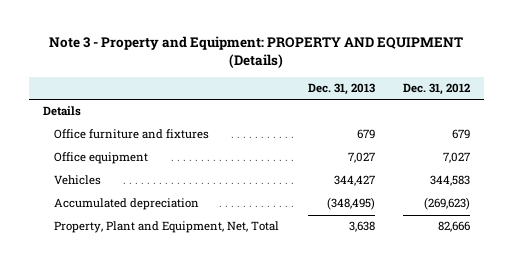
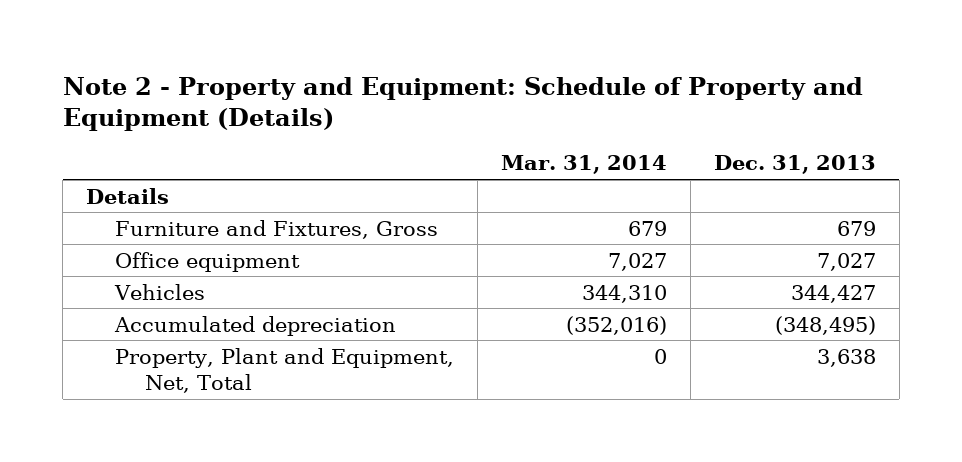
[49,35,464,69] Note 3 - Property and Equipment: PROPERTY AND EQUIPMENT (Details) -> [62,76,863,132] Note 2 - Property and Equipment: Schedule of Property and Equipment (Details)
[402,83,470,96] Dec. 31, 2012 -> none
none -> [501,155,668,175] Mar. 31, 2014
[54,129,210,140] Office furniture and fixtures -> [115,219,439,239] Furniture and Fixtures, Gross

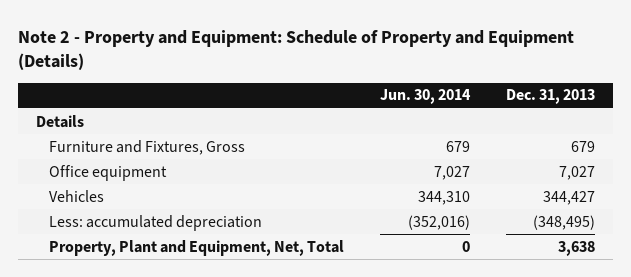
[501,155,668,175] Mar. 31, 2014 -> none
none -> [379,89,471,105] Jun. 30, 2014
[114,315,397,336] Accumulated depreciation -> [48,214,262,231] Less: accumulated depreciation

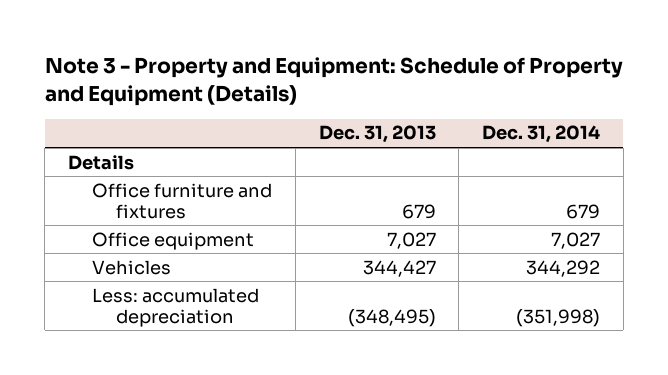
[18,29,575,71] Note 2 - Property and Equipment: Schedule of Property and Equipment (Details) -> [44,56,623,106] Note 3 - Property and Equipment: Schedule of Property and Equipment (Details)
[379,89,471,105] Jun. 30, 2014 -> none
none -> [482,125,601,144] Dec. 31, 2014
[48,139,245,155] Furniture and Fixtures, Gross -> [92,182,273,219] Office furniture and fixtures
[48,239,344,256] Property, Plant and Equipment, Net, Total -> none

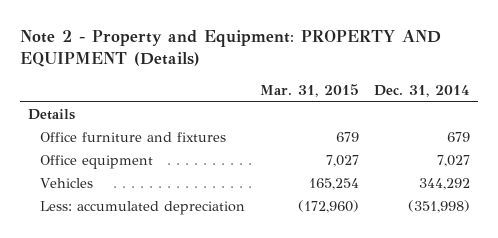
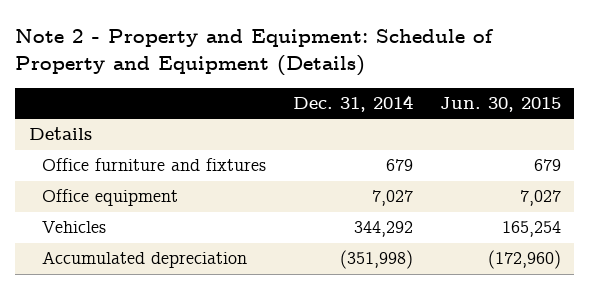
[20,30,442,68] Note 2 - Property and Equipment: PROPERTY AND EQUIPMENT (Details) -> [15,28,495,77] Note 2 - Property and Equipment: Schedule of Property and Equipment (Details)
[259,84,359,98] Mar. 31, 2015 -> none
none -> [439,96,561,112] Jun. 30, 2015
[39,201,245,216] Less: accumulated depreciation -> [41,251,247,269] Accumulated depreciation

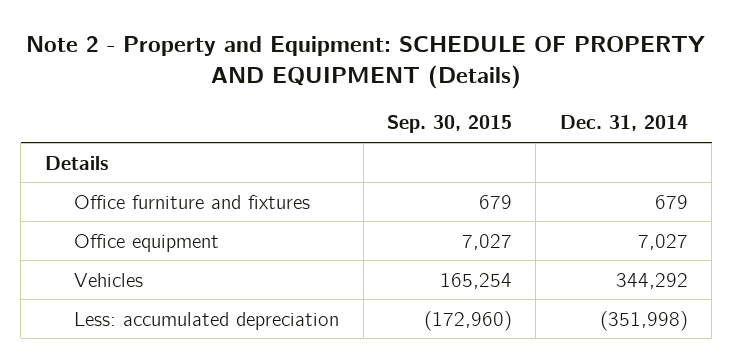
[15,28,495,77] Note 2 - Property and Equipment: Schedule of Property and Equipment (Details) -> [26,35,706,89] Note 2 - Property and Equipment: SCHEDULE OF PROPERTY AND EQUIPMENT (Details)
[439,96,561,112] Jun. 30, 2015 -> none
none -> [387,115,513,134] Sep. 30, 2015
[41,251,247,269] Accumulated depreciation -> [74,311,340,330] Less: accumulated depreciation

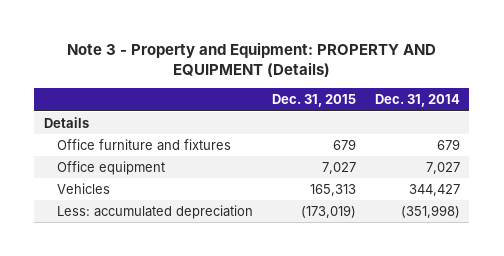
[26,35,706,89] Note 2 - Property and Equipment: SCHEDULE OF PROPERTY AND EQUIPMENT (Details) -> [66,41,436,78] Note 3 - Property and Equipment: PROPERTY AND EQUIPMENT (Details)
[387,115,513,134] Sep. 30, 2015 -> none
none -> [271,94,356,108] Dec. 31, 2015
[615,272,688,289] 344,292 -> [408,183,460,196] 344,427

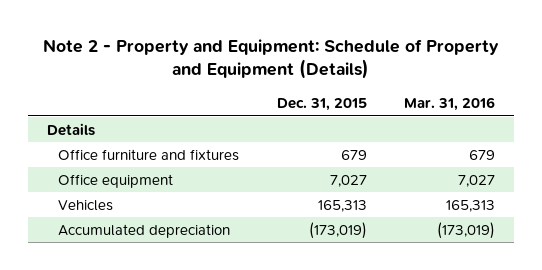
[66,41,436,78] Note 3 - Property and Equipment: PROPERTY AND EQUIPMENT (Details) -> [43,38,500,80] Note 2 - Property and Equipment: Schedule of Property and Equipment (Details)
[374,94,460,108] Dec. 31, 2014 -> none
none -> [404,97,496,112] Mar. 31, 2016
[57,204,254,219] Less: accumulated depreciation -> [58,223,231,238] Accumulated depreciation

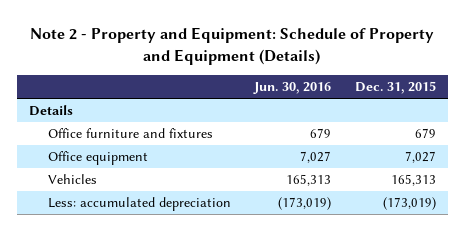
[404,97,496,112] Mar. 31, 2016 -> none
none -> [253,82,332,95] Jun. 30, 2016
[58,223,231,238] Accumulated depreciation -> [47,197,231,212] Less: accumulated depreciation

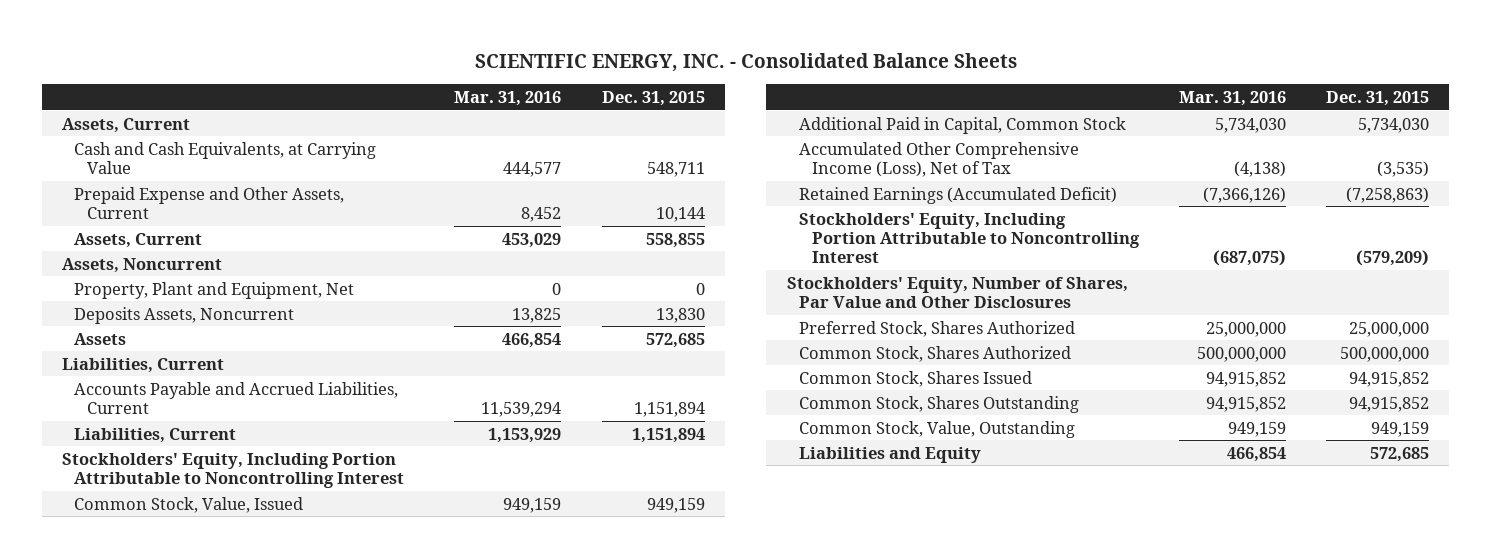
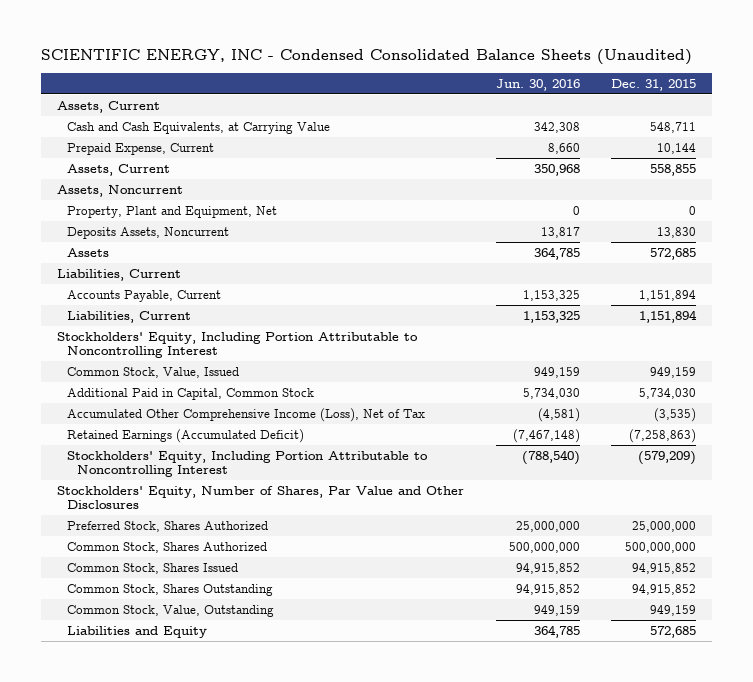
[474,52,1017,72] SCIENTIFIC ENERGY, INC. - Consolidated Balance Sheets -> [41,49,693,66] SCIENTIFIC ENERGY, INC - Condensed Consolidated Balance Sheets (Unaudited)
[454,90,562,106] Mar. 31, 2016 -> none
none -> [495,78,580,91] Jun. 30, 2016
[74,186,345,220] Prepaid Expense and Other Assets, Current -> [66,142,214,155] Prepaid Expense, Current
[74,381,399,415] Accounts Payable and Accrued Liabilities, Current -> [66,289,221,302] Accounts Payable, Current

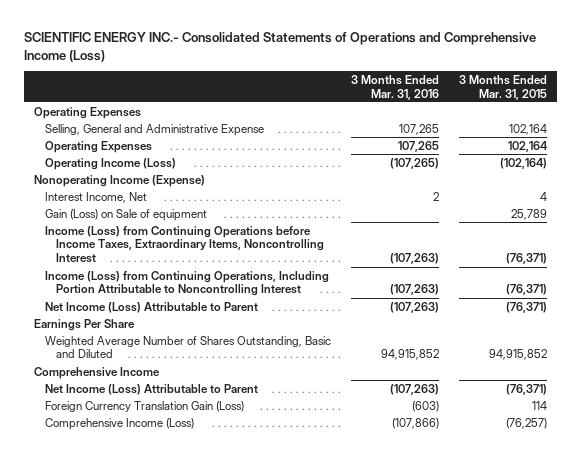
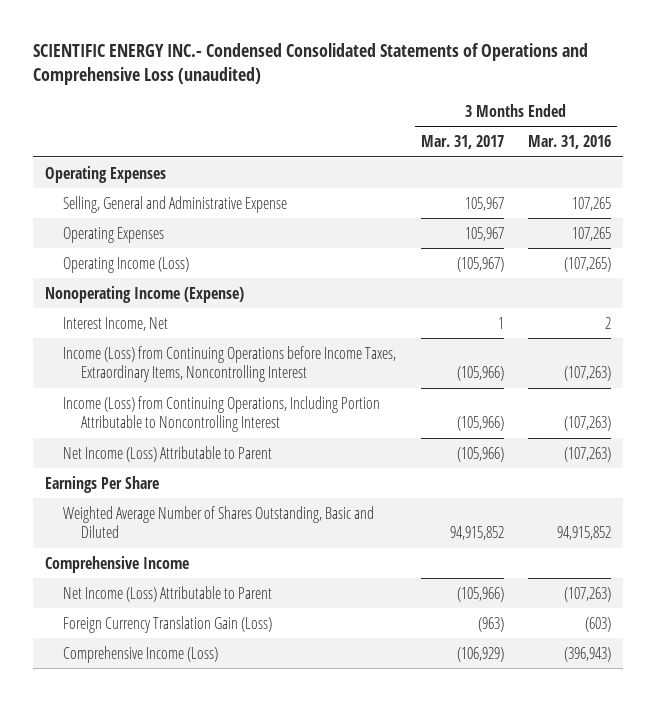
[24,31,537,62] SCIENTIFIC ENERGY INC.- Consolidated Statements of Operations and Comprehensive Income (Loss) -> [32,42,588,85] SCIENTIFIC ENERGY INC.- Condensed Consolidated Statements of Operations and Comprehensive Loss (unaudited)
[458,74,547,100] 3 Months Ended Mar. 31, 2015 -> none
none -> [420,135,504,150] Mar. 31, 2017
[45,208,208,221] Gain (Loss) on Sale of equipment -> none
[392,417,440,429] (107,866) -> [564,646,612,662] (396,943)

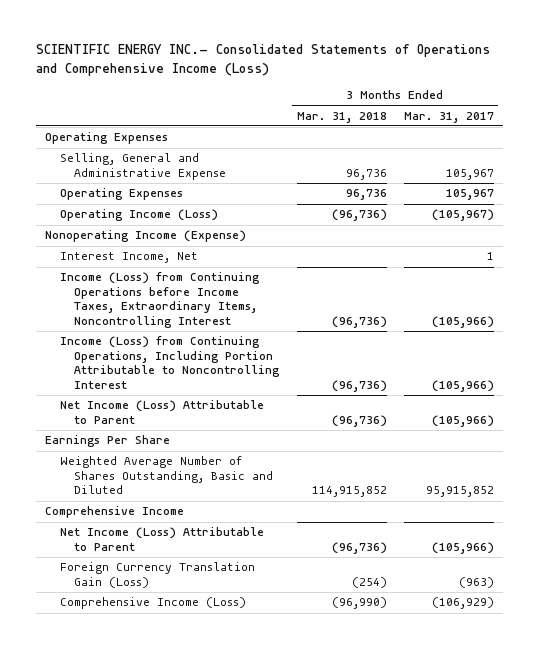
[32,42,588,85] SCIENTIFIC ENERGY INC.- Condensed Consolidated Statements of Operations and Comprehensive Loss (unaudited) -> [36,44,491,76] SCIENTIFIC ENERGY INC.- Consolidated Statements of Operations and Comprehensive Income (Loss)
[528,135,612,150] Mar. 31, 2016 -> none
none -> [296,111,387,123] Mar. 31, 2018
[449,526,504,541] 94,915,852 -> [425,486,494,498] 95,915,852

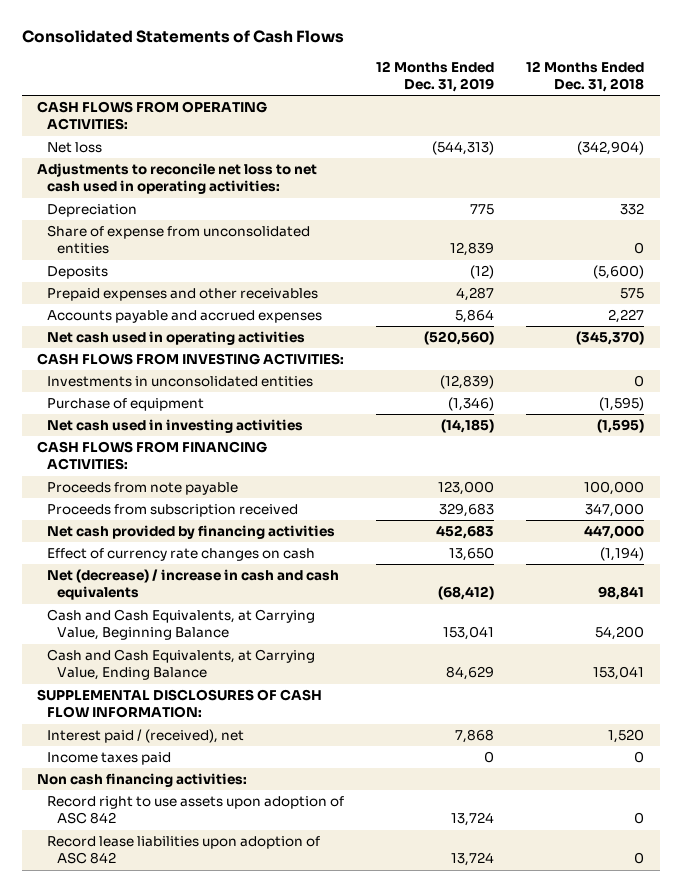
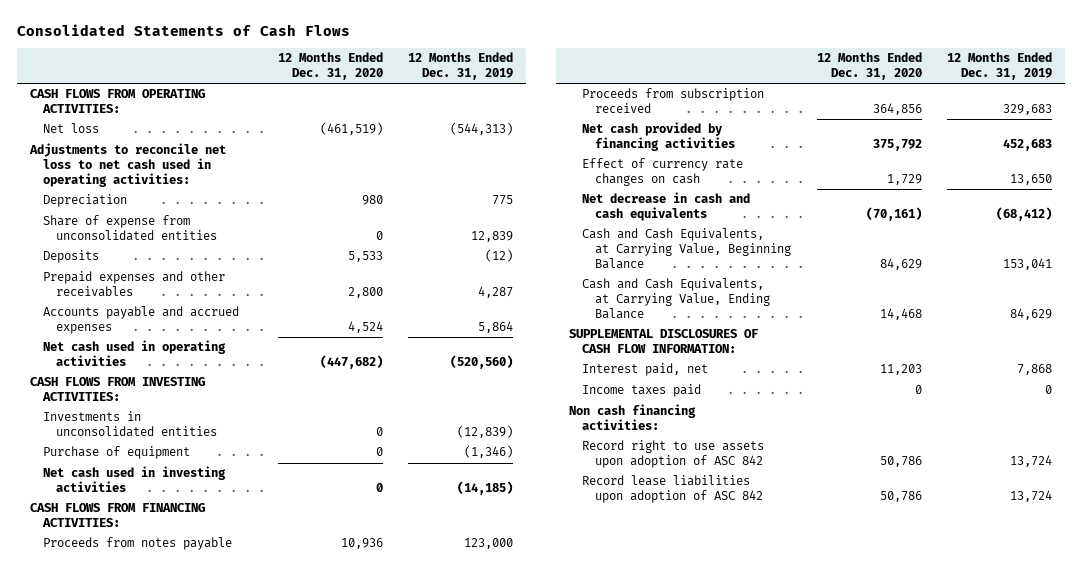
[526,60,645,92] 12 Months Ended Dec. 31, 2018 -> none
none -> [277,52,383,81] 12 Months Ended Dec. 31, 2020
[47,482,239,496] Proceeds from note payable -> [43,537,233,551] Proceeds from notes payable
[47,569,340,601] Net (decrease) / increase in cash and cash equivalents -> [582,192,751,222] Net decrease in cash and cash equivalents
[47,729,245,744] Interest paid / (received), net -> [582,363,709,377] Interest paid, net

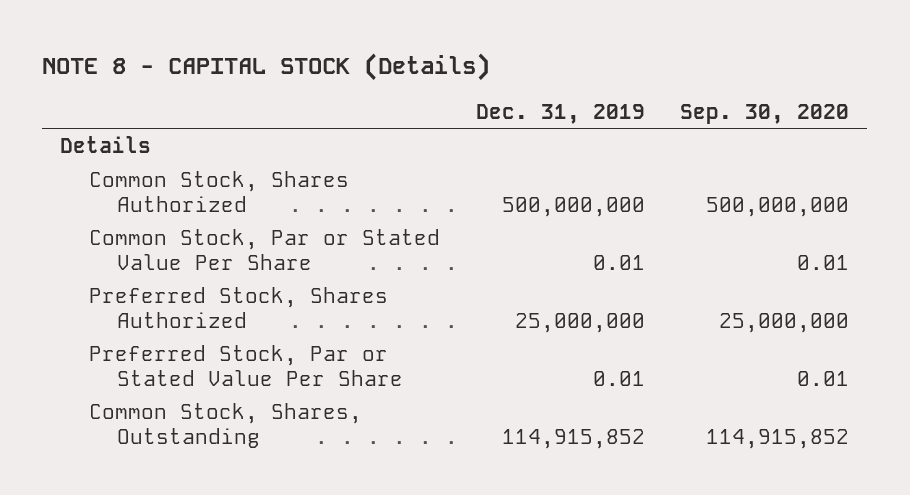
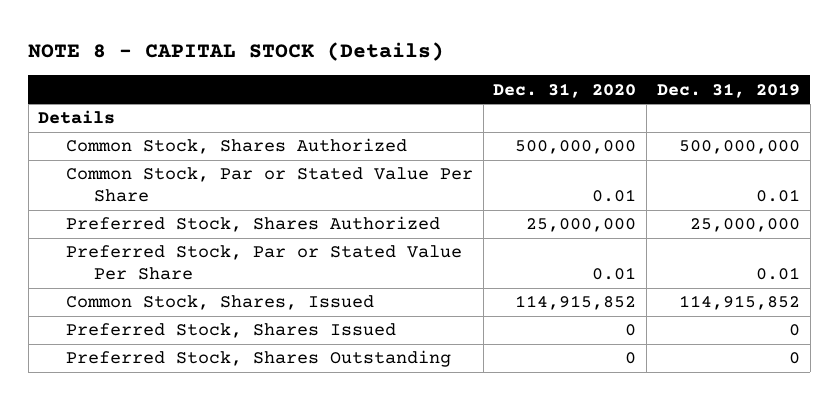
[680,103,850,124] Sep. 30, 2020 -> none
none -> [493,82,637,98] Dec. 31, 2020
[88,403,362,448] Common Stock, Shares, Outstanding -> [65,295,374,311] Common Stock, Shares, Issued
none -> [65,323,396,339] Preferred Stock, Shares Issued
none -> [65,350,451,368] Preferred Stock, Shares Outstanding

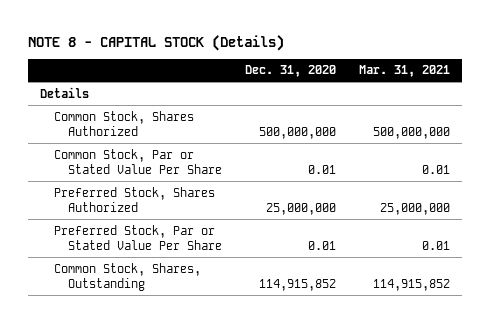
[657,82,801,98] Dec. 31, 2019 -> none
none -> [359,65,451,78] Mar. 31, 2021
[65,323,396,339] Preferred Stock, Shares Issued -> none
[65,350,451,368] Preferred Stock, Shares Outstanding -> none
[65,295,374,311] Common Stock, Shares, Issued -> [53,262,201,291] Common Stock, Shares, Outstanding

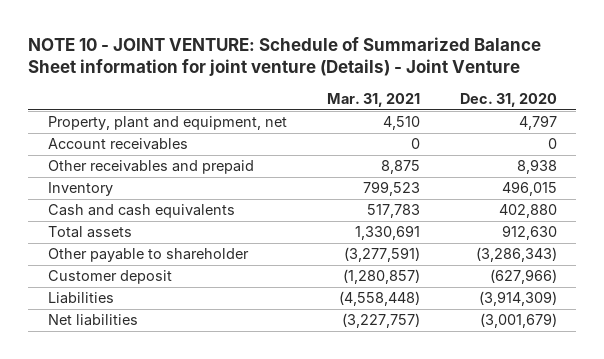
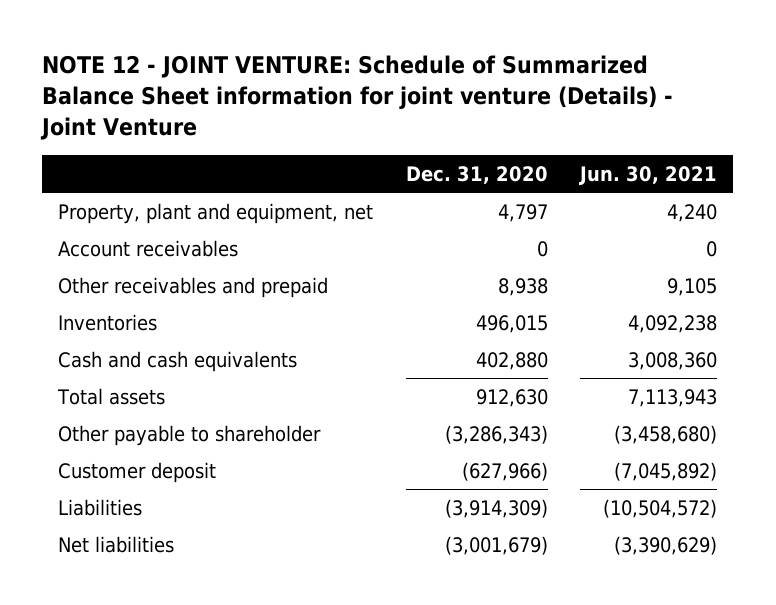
[28,36,542,77] NOTE 10 - JOINT VENTURE: Schedule of Summarized Balance Sheet information for joint venture (Details) - Joint Venture -> [40,55,674,140] NOTE 12 - JOINT VENTURE: Schedule of Summarized Balance Sheet information for joint venture (Details) - Joint Venture
[326,93,420,108] Mar. 31, 2021 -> none
none -> [579,165,718,185] Jun. 30, 2021
[47,182,113,197] Inventory -> [58,313,158,331] Inventories

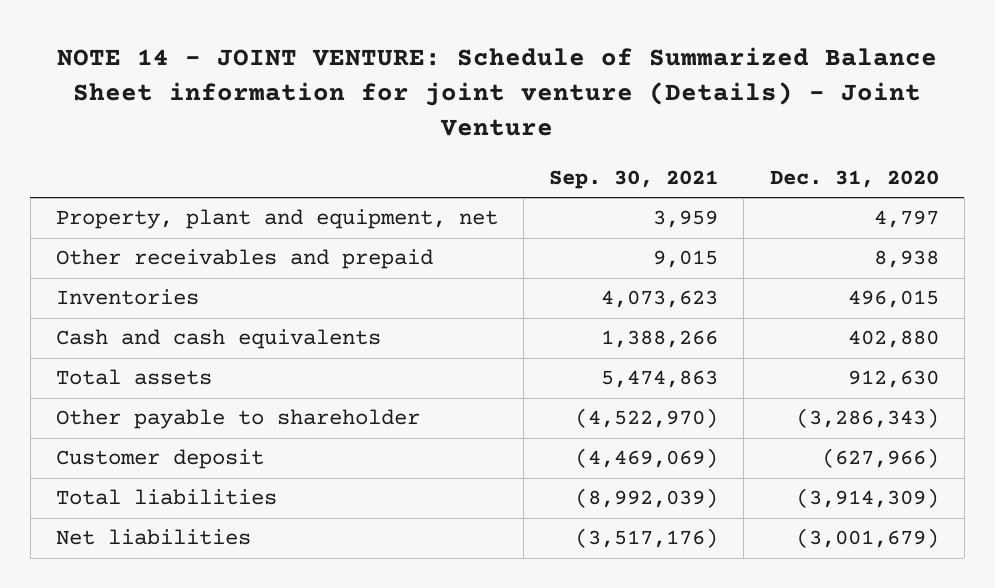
[40,55,674,140] NOTE 12 - JOINT VENTURE: Schedule of Summarized Balance Sheet information for joint venture (Details) - Joint Venture -> [57,47,938,137] NOTE 14 - JOINT VENTURE: Schedule of Summarized Balance Sheet information for joint venture (Details) - Joint Venture
[579,165,718,185] Jun. 30, 2021 -> none
none -> [549,169,719,189] Sep. 30, 2021
[58,239,239,257] Account receivables -> none
[58,498,143,516] Liabilities -> [56,489,278,506] Total liabilities

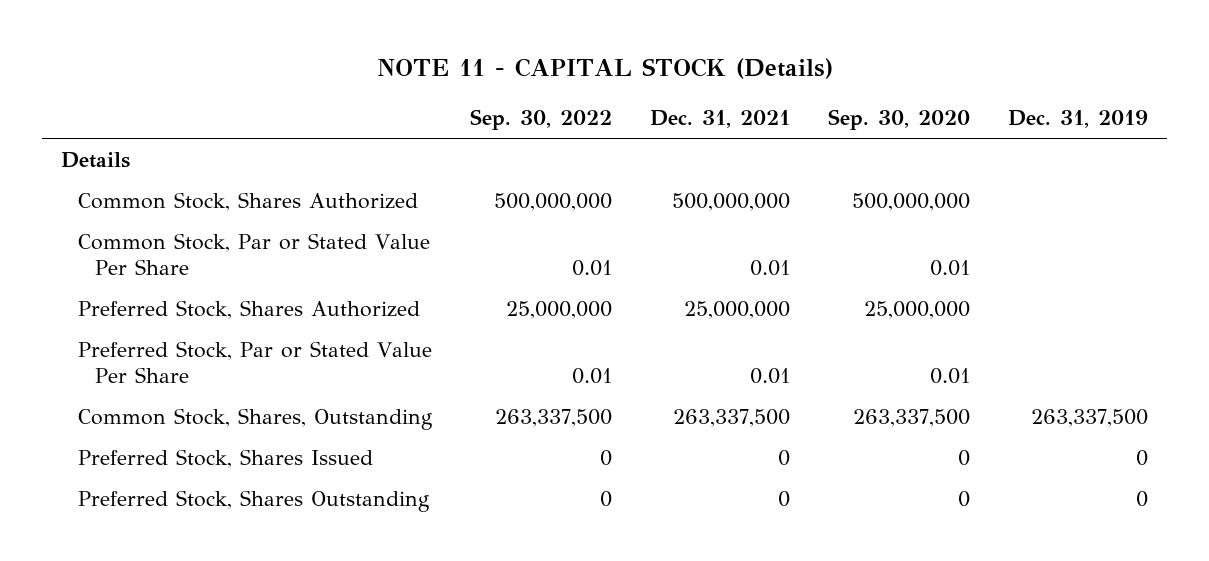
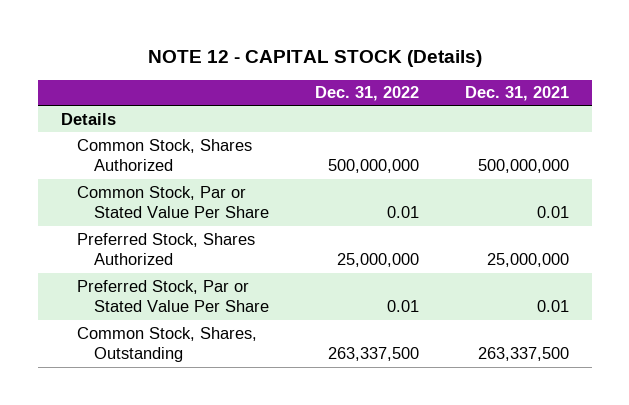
[376,57,833,79] NOTE 11 - CAPITAL STOCK (Details) -> [147,50,482,68] NOTE 12 - CAPITAL STOCK (Details)
[469,108,612,130] Sep. 30, 2022 -> none
[827,108,970,130] Sep. 30, 2020 -> none
[1007,109,1148,128] Dec. 31, 2019 -> none
none -> [314,86,419,102] Dec. 31, 2022
[78,448,374,468] Preferred Stock, Shares Issued -> none
[78,489,431,512] Preferred Stock, Shares Outstanding -> none

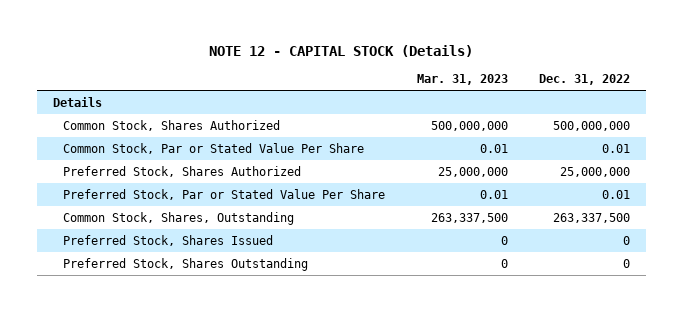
[464,86,569,102] Dec. 31, 2021 -> none
none -> [416,74,508,86] Mar. 31, 2023
none -> [63,234,274,246] Preferred Stock, Shares Issued
none -> [63,257,309,271] Preferred Stock, Shares Outstanding

